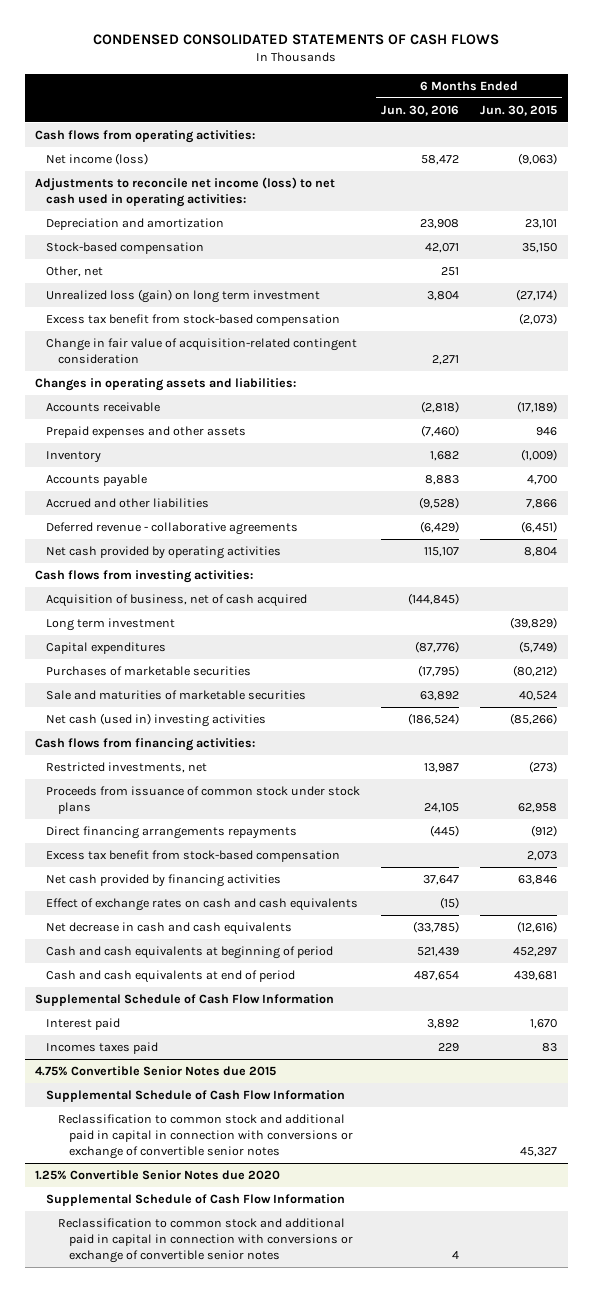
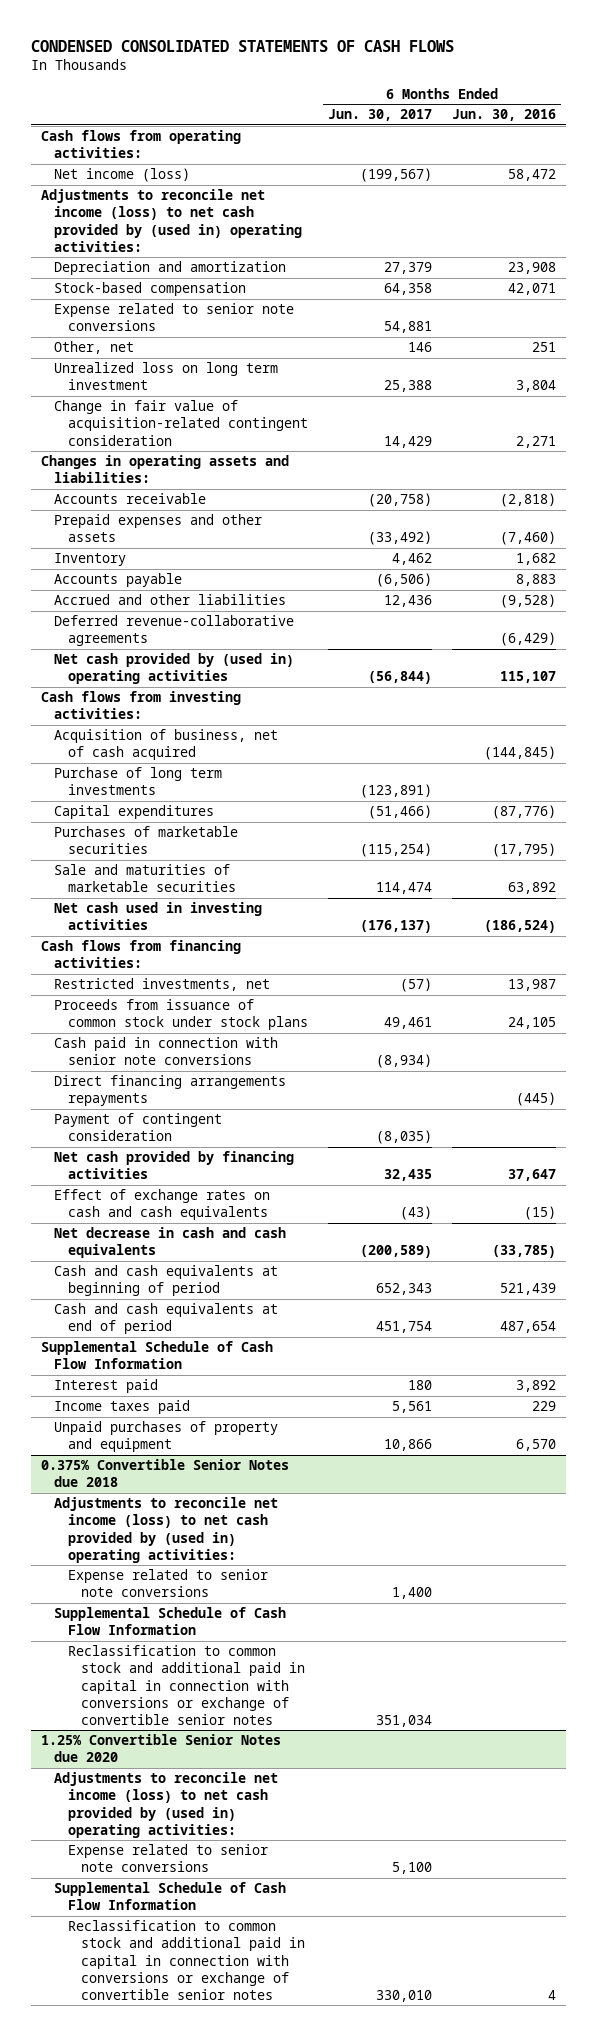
[480,104,558,116] Jun. 30, 2015 -> none
none -> [327,109,432,122] Jun. 30, 2017
[35,176,336,208] Adjustments to reconcile net income (loss) to net cash used in operating activities: -> [40,189,303,252] Adjustments to reconcile net income (loss) to net cash provided by (used in) operating activities:
none -> [54,303,295,332] Expense related to senior note conversions
[46,313,341,326] Excess tax benefit from stock-based compensation -> none
[46,288,321,303] Unrealized loss (gain) on long term investment -> [54,362,279,391] Unrealized loss on long term investment
[46,521,299,535] Deferred revenue - collaborative agreements -> [54,615,295,647] Deferred revenue-collaborative agreements
[46,545,282,559] Net cash provided by operating activities -> [54,653,295,685] Net cash provided by (used in) operating activities
[46,617,176,631] Long term investment -> [54,767,223,796] Purchase of long term investments
[46,712,267,727] Net cash (used in) investing activities -> [54,902,263,931] Net cash used in investing activities
none -> [54,1037,279,1066] Cash paid in connection with senior note conversions
[46,849,341,862] Excess tax benefit from stock-based compensation -> none
none -> [54,1113,223,1142] Payment of contingent consideration
[35,1065,277,1076] 4.75% Convertible Senior Notes due 2015 -> none
[46,1041,159,1054] Incomes taxes paid -> [54,1400,191,1415] Income taxes paid
none -> [54,1421,279,1453] Unpaid purchases of property and equipment
none -> [40,1459,289,1488] 0.375% Convertible Senior Notes due 2018
none -> [54,1497,279,1563] Adjustments to reconcile net income (loss) to net cash provided by (used in) operating activities:
none -> [67,1569,268,1598] Expense related to senior note conversions
none -> [54,1772,279,1838] Adjustments to reconcile net income (loss) to net cash provided by (used in) operating activities:
none -> [67,1844,268,1873] Expense related to senior note conversions

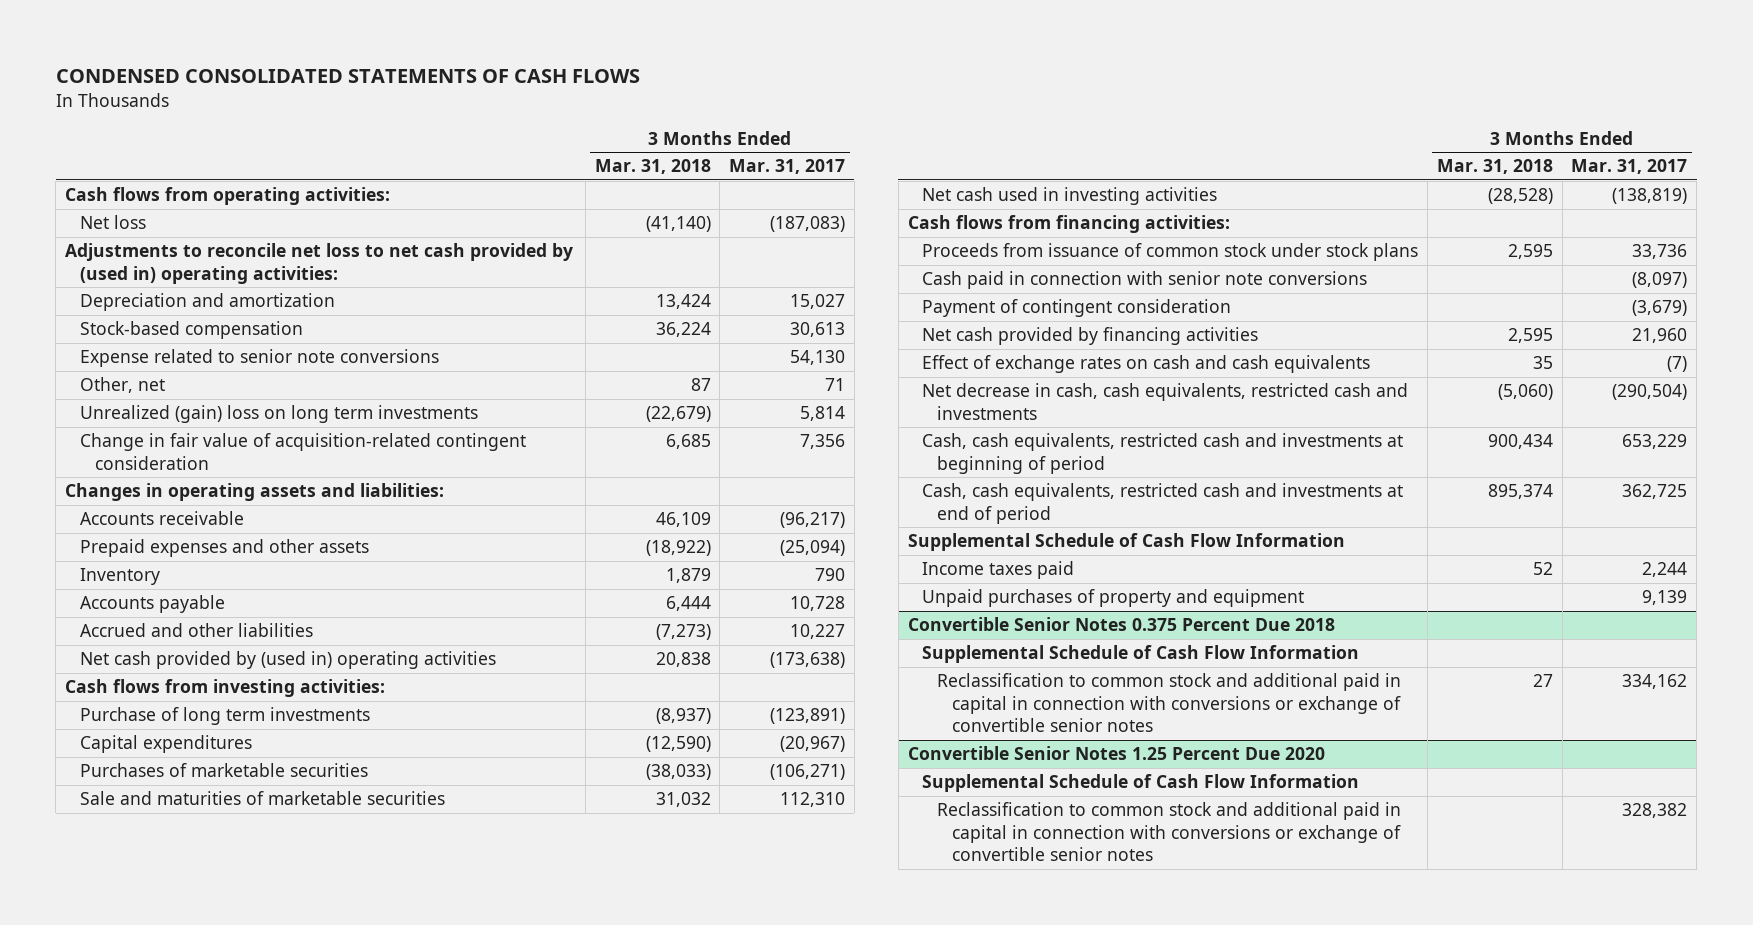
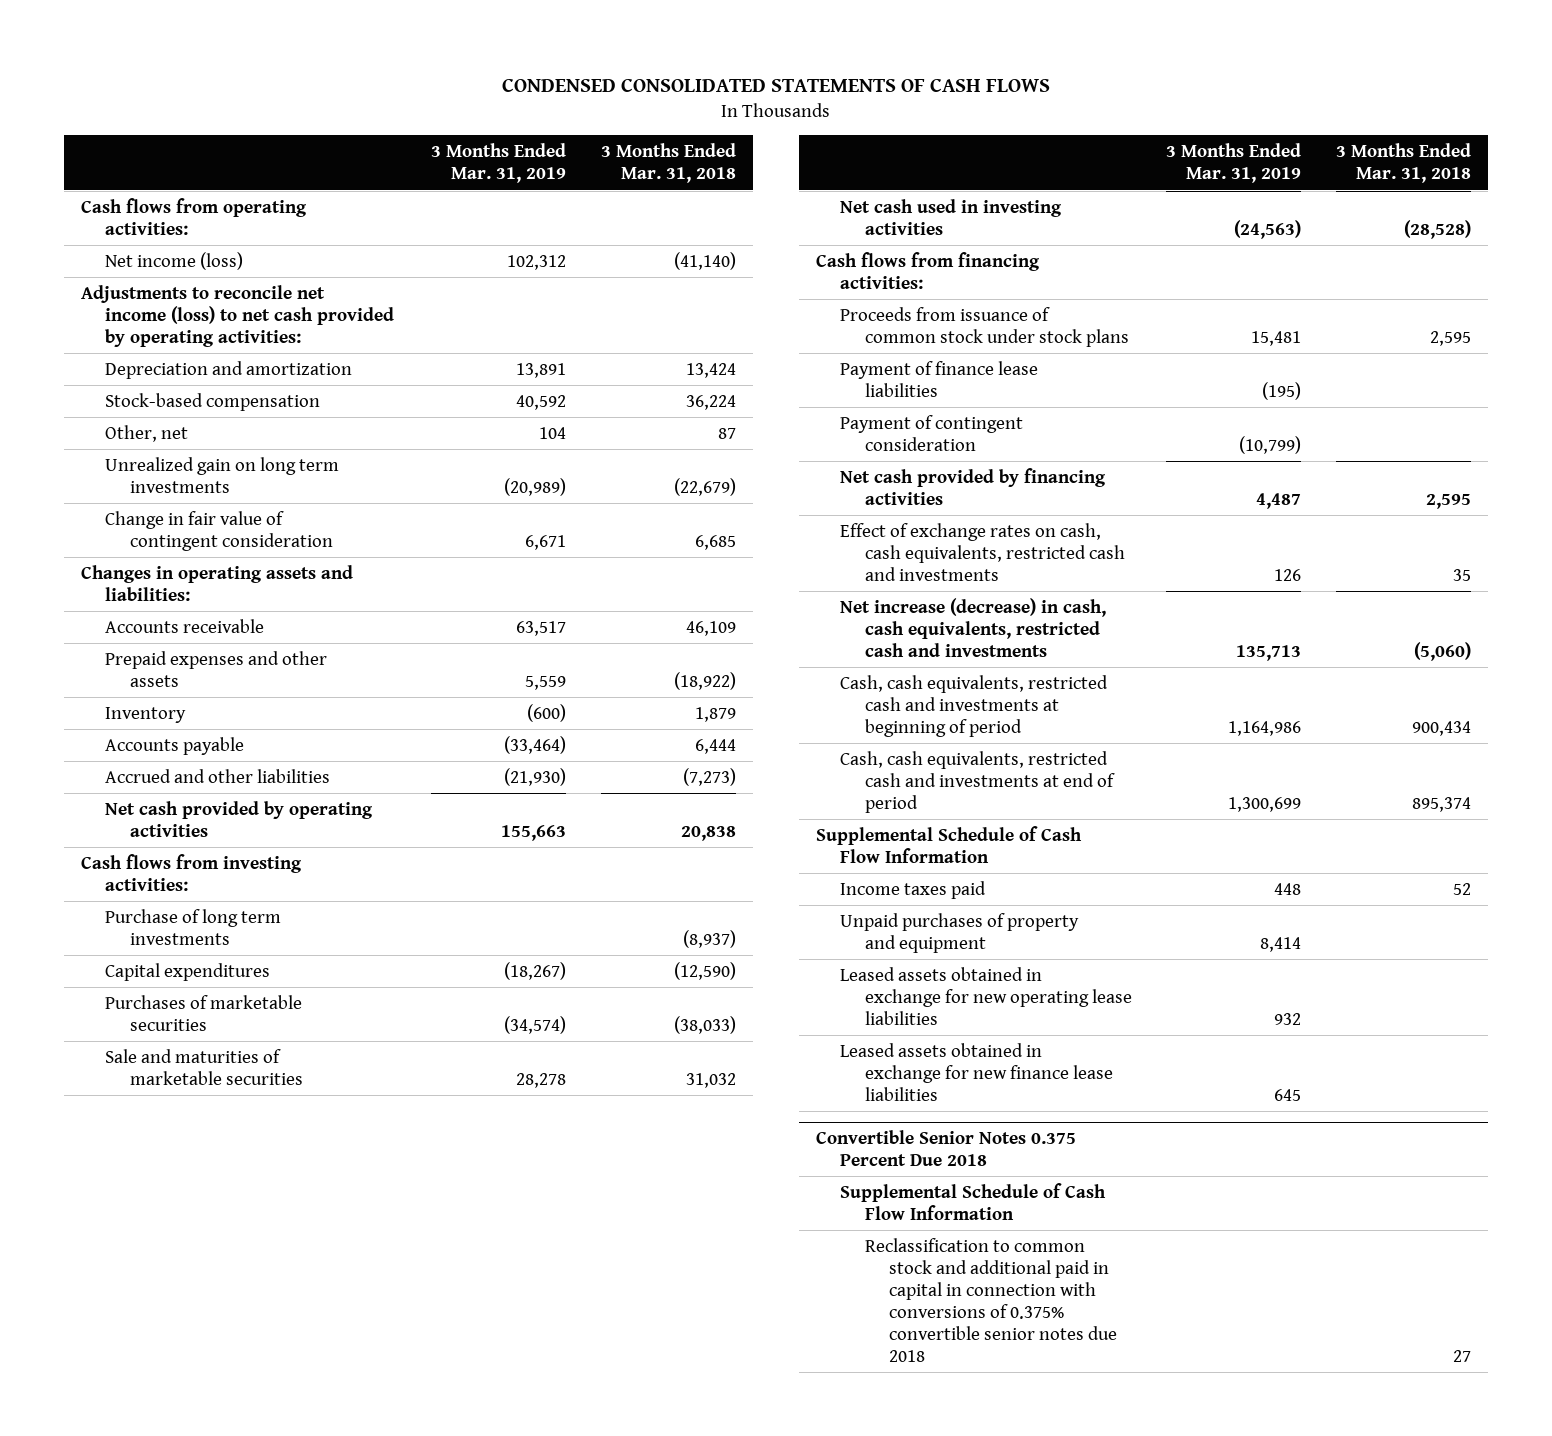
[729,159,846,175] Mar. 31, 2017 -> none
none -> [431,143,567,184] 3 Months Ended Mar. 31, 2019
[80,215,147,230] Net loss -> [105,251,244,270] Net income (loss)
[65,243,574,284] Adjustments to reconcile net loss to net cash provided by (used in) operating activities: -> [80,284,395,347] Adjustments to reconcile net income (loss) to net cash provided by operating activities:
[80,349,440,368] Expense related to senior note conversions -> none
[80,405,479,424] Unrealized (gain) loss on long term investments -> [105,456,340,493] Unrealized gain on long term investments
[80,433,527,470] Change in fair value of acquisition-related contingent consideration -> [105,510,333,551] Change in fair value of contingent consideration
[80,651,497,670] Net cash provided by (used in) operating activities -> [105,800,374,837] Net cash provided by operating activities
[922,271,1368,290] Cash paid in connection with senior note conversions -> none
none -> [840,360,1039,397] Payment of finance lease liabilities
[922,355,1371,374] Effect of exchange rates on cash and cash equivalents -> [840,522,1125,581] Effect of exchange rates on cash, cash equivalents, restricted cash and investments
[922,383,1409,420] Net decrease in cash, cash equivalents, restricted cash and investments -> [840,597,1107,657] Net increase (decrease) in cash, cash equivalents, restricted cash and investments
none -> [840,966,1132,1025] Leased assets obtained in exchange for new operating lease liabilities
none -> [840,1042,1113,1101] Leased assets obtained in exchange for new finance lease liabilities
[907,746,1325,761] Convertible Senior Notes 1.25 Percent Due 2020 -> none
[922,774,1360,793] Supplemental Schedule of Cash Flow Information -> none
[937,802,1402,862] Reclassification to common stock and additional paid in capital in connection with conversions or exchange of convertible senior notes -> none
[937,673,1402,733] Reclassification to common stock and additional paid in capital in connection with conversions or exchange of convertible senior notes -> [864,1237,1118,1362] Reclassification to common stock and additional paid in capital in connection with conversions of 0.375% convertible senior notes due 2018

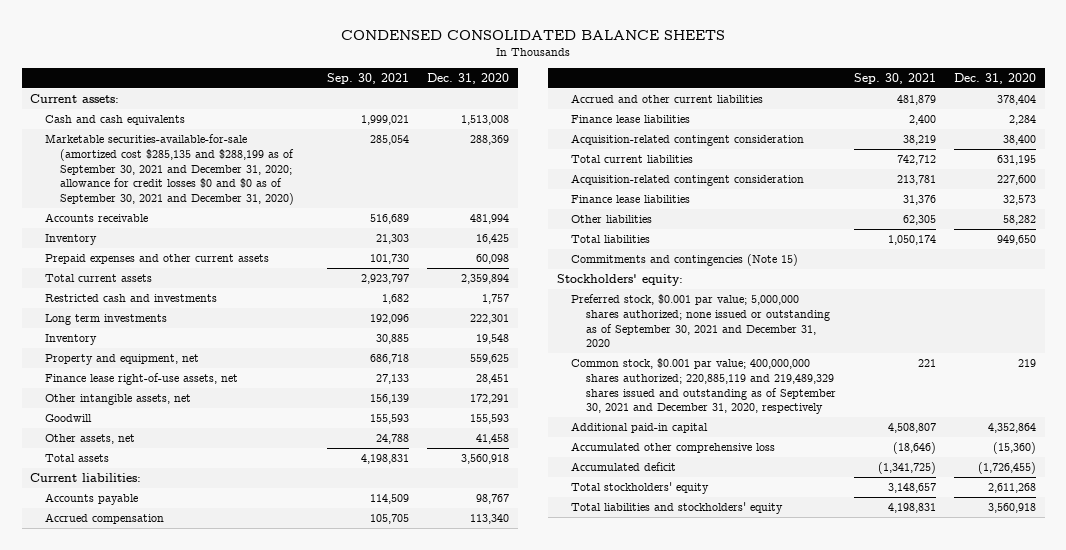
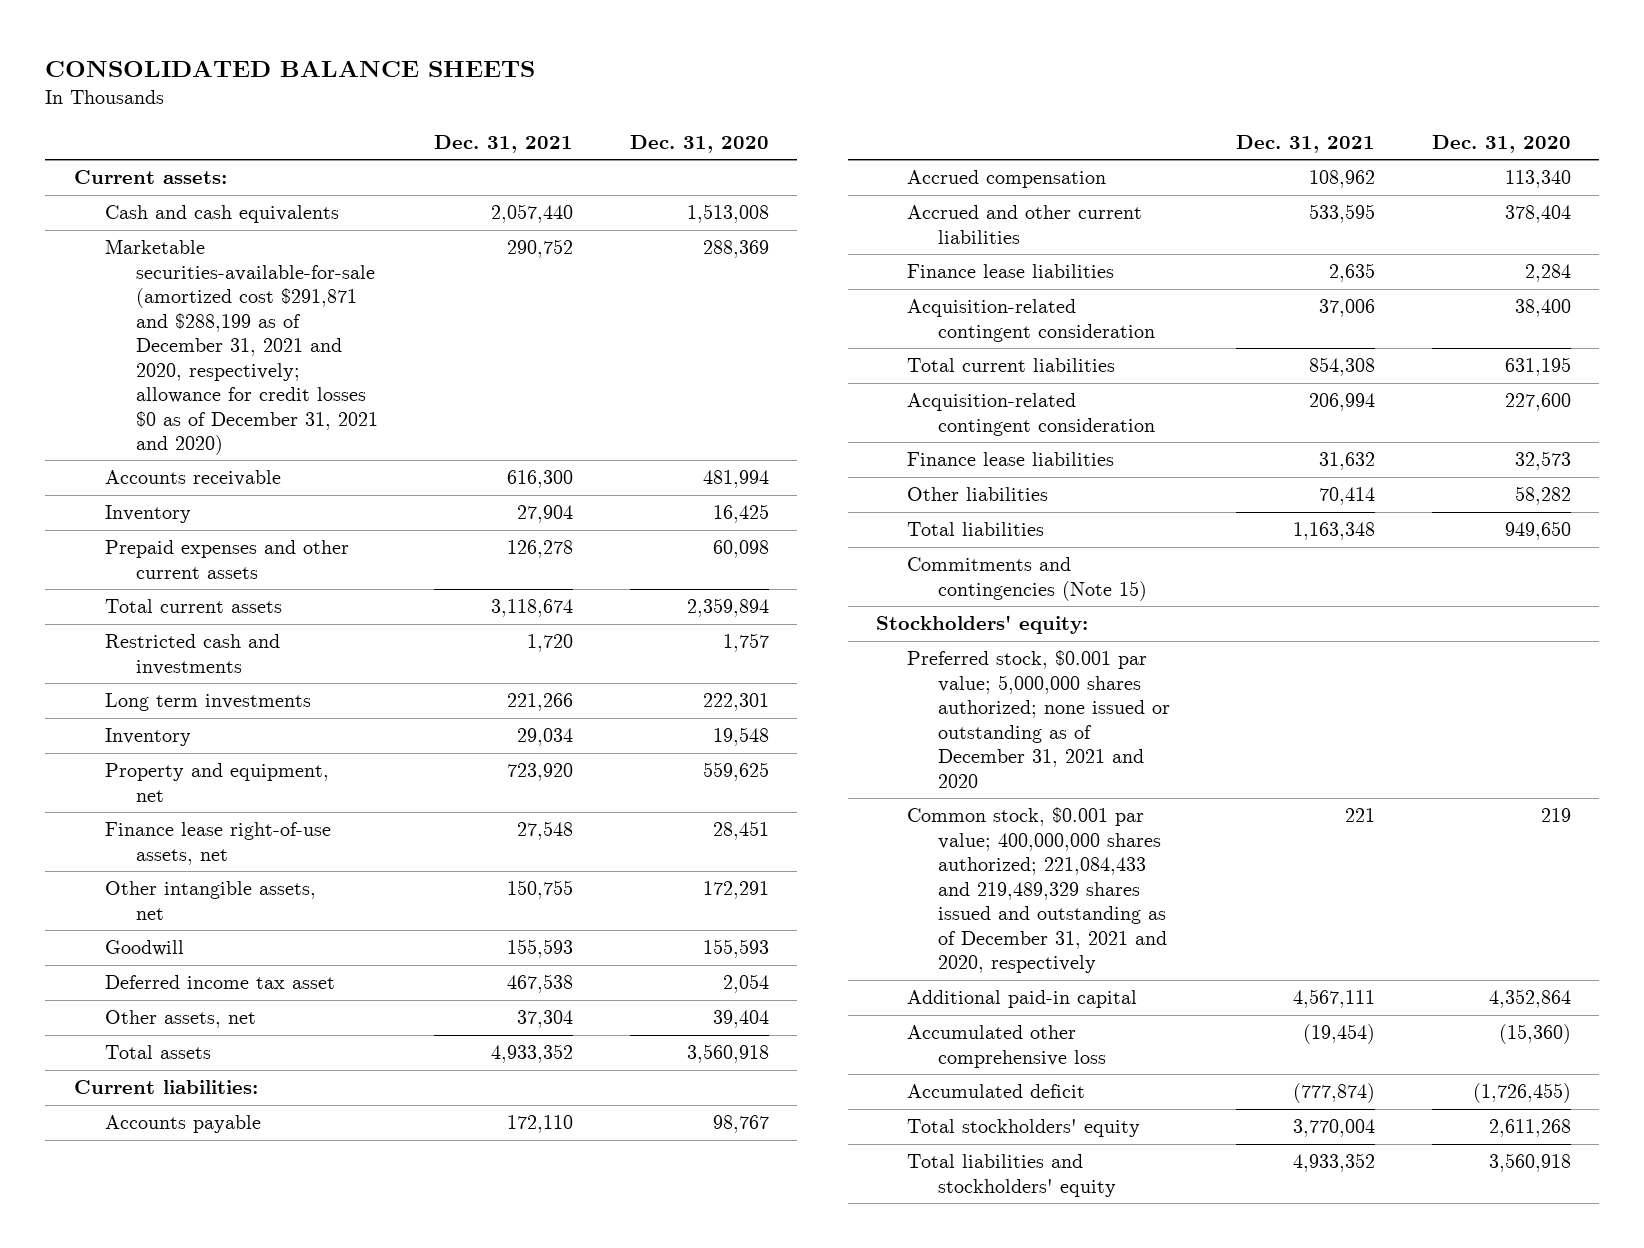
[341,30,726,41] CONDENSED CONSOLIDATED BALANCE SHEETS -> [45,59,536,77] CONSOLIDATED BALANCE SHEETS
[327,72,410,84] Sep. 30, 2021 -> none
none -> [434,134,574,153] Dec. 31, 2021
[45,133,294,206] Marketable securities-available-for-sale (amortized cost $285,135 and $288,199 as of September 30, 2021 and December 31, 2020; allowance for credit losses $0 and $0 as of September 30, 2021 and December 31, 2020) -> [104,239,378,455] Marketable securities-available-for-sale (amortized cost $291,871 and $288,199 as of December 31, 2021 and 2020, respectively; allowance for credit losses $0 as of December 31, 2021 and 2020)
none -> [104,975,335,990] Deferred income tax asset
[476,433,510,444] 41,458 -> [712,1010,769,1029] 39,404
[571,293,831,348] Preferred stock, $0.001 par value; 5,000,000 shares authorized; none issued or outstanding as of September 30, 2021 and December 31, 2020 -> [906,650,1171,788] Preferred stock, $0.001 par value; 5,000,000 shares authorized; none issued or outstanding as of December 31, 2021 and 2020
[571,357,837,415] Common stock, $0.001 par value; 400,000,000 shares authorized; 220,885,119 and 219,489,329 shares issued and outstanding as of September 30, 2021 and December 31, 2020, respectively -> [906,807,1168,974] Common stock, $0.001 par value; 400,000,000 shares authorized; 221,084,433 and 219,489,329 shares issued and outstanding as of December 31, 2021 and 2020, respectively

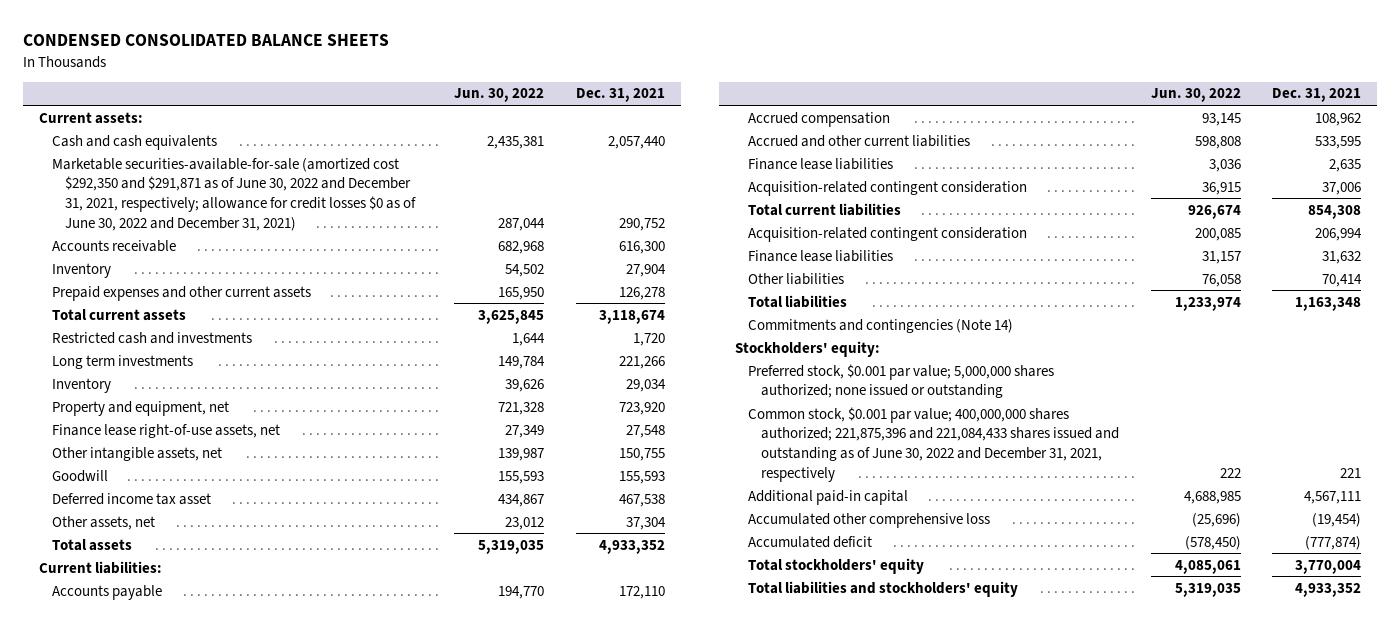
[45,59,536,77] CONSOLIDATED BALANCE SHEETS -> [22,34,389,47] CONDENSED CONSOLIDATED BALANCE SHEETS
[629,134,769,153] Dec. 31, 2020 -> none
none -> [454,88,545,103] Jun. 30, 2022
[104,239,378,455] Marketable securities-available-for-sale (amortized cost $291,871 and $288,199 as of December 31, 2021 and 2020, respectively; allowance for credit losses $0 as of December 31, 2021 and 2020) -> [51,157,416,231] Marketable securities-available-for-sale (amortized cost $292,350 and $291,871 as of June 30, 2022 and December 31, 2021, respectively; allowance for credit losses $0 as of June 30, 2022 and December 31, 2021)
[906,557,1148,601] Commitments and contingencies (Note 15) -> [747,318,1013,333] Commitments and contingencies (Note 14)
[906,650,1171,788] Preferred stock, $0.001 par value; 5,000,000 shares authorized; none issued or outstanding as of December 31, 2021 and 2020 -> [747,363,1054,399] Preferred stock, $0.001 par value; 5,000,000 shares authorized; none issued or outstanding
[906,807,1168,974] Common stock, $0.001 par value; 400,000,000 shares authorized; 221,084,433 and 219,489,329 shares issued and outstanding as of December 31, 2021 and 2020, respectively -> [747,406,1119,482] Common stock, $0.001 par value; 400,000,000 shares authorized; 221,875,396 and 221,084,433 shares issued and outstanding as of June 30, 2022 and December 31, 2021, respectively

